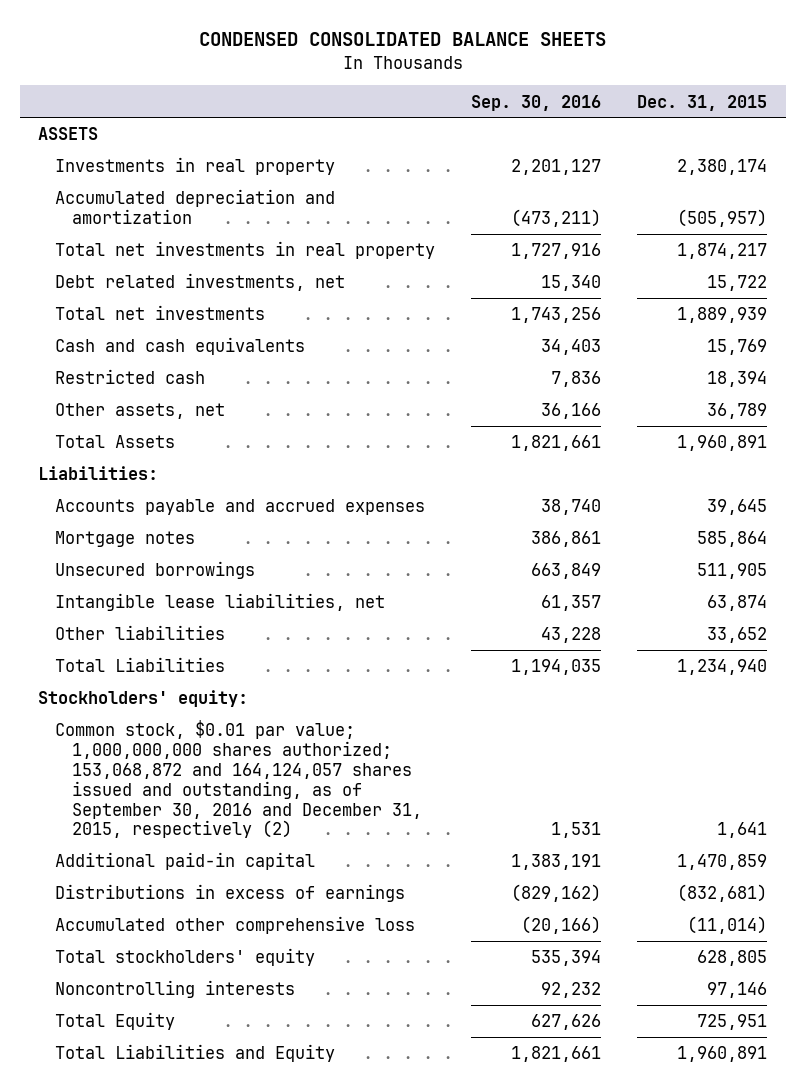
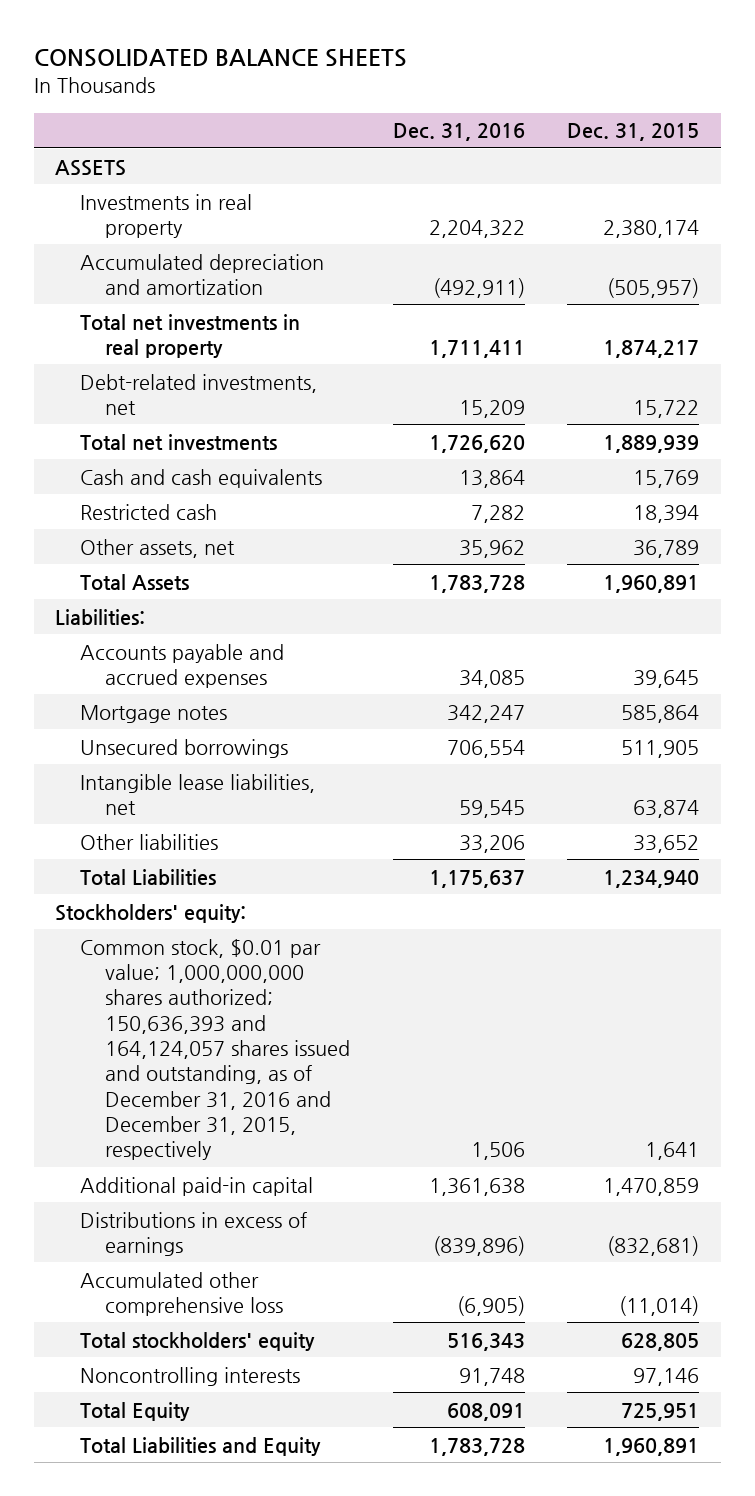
[198,32,606,47] CONDENSED CONSOLIDATED BALANCE SHEETS -> [33,49,407,68] CONSOLIDATED BALANCE SHEETS
[471,94,602,111] Sep. 30, 2016 -> none
none -> [392,123,525,142] Dec. 31, 2016
[55,273,346,292] Debt related investments, net -> [80,373,318,415] Debt-related investments, net
[55,720,422,839] Common stock, $0.01 par value; 1,000,000,000 shares authorized; 153,068,872 and 164,124,057 shares issued and outstanding, as of September 30, 2016 and December 31, 2015, respectively (2) -> [80,938,351,1161] Common stock, $0.01 par value; 1,000,000,000 shares authorized; 150,636,393 and 164,124,057 shares issued and outstanding, as of December 31, 2016 and December 31, 2015, respectively

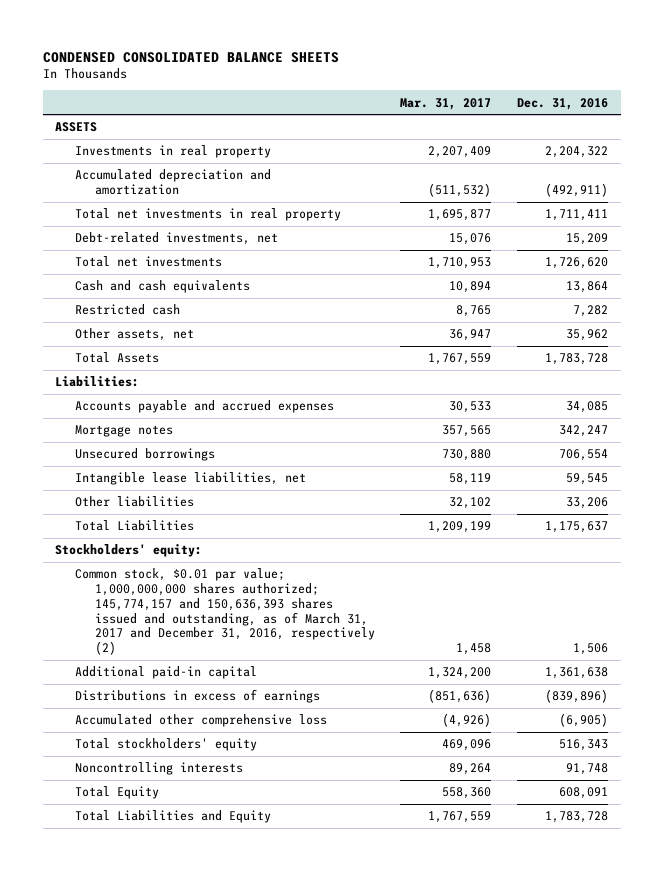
[33,49,407,68] CONSOLIDATED BALANCE SHEETS -> [42,51,339,63] CONDENSED CONSOLIDATED BALANCE SHEETS
[567,123,700,142] Dec. 31, 2015 -> none
none -> [400,97,492,110] Mar. 31, 2017
[80,938,351,1161] Common stock, $0.01 par value; 1,000,000,000 shares authorized; 150,636,393 and 164,124,057 shares issued and outstanding, as of December 31, 2016 and December 31, 2015, respectively -> [74,568,375,656] Common stock, $0.01 par value; 1,000,000,000 shares authorized; 145,774,157 and 150,636,393 shares issued and outstanding, as of March 31, 2017 and December 31, 2016, respectively (2)

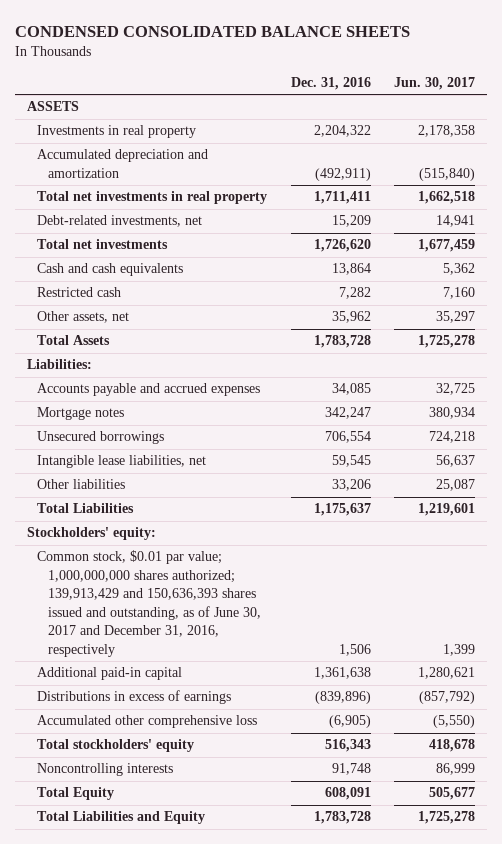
[400,97,492,110] Mar. 31, 2017 -> none
none -> [394,77,476,91] Jun. 30, 2017
[74,568,375,656] Common stock, $0.01 par value; 1,000,000,000 shares authorized; 145,774,157 and 150,636,393 shares issued and outstanding, as of March 31, 2017 and December 31, 2016, respectively (2) -> [37,550,261,657] Common stock, $0.01 par value; 1,000,000,000 shares authorized; 139,913,429 and 150,636,393 shares issued and outstanding, as of June 30, 2017 and December 31, 2016, respectively

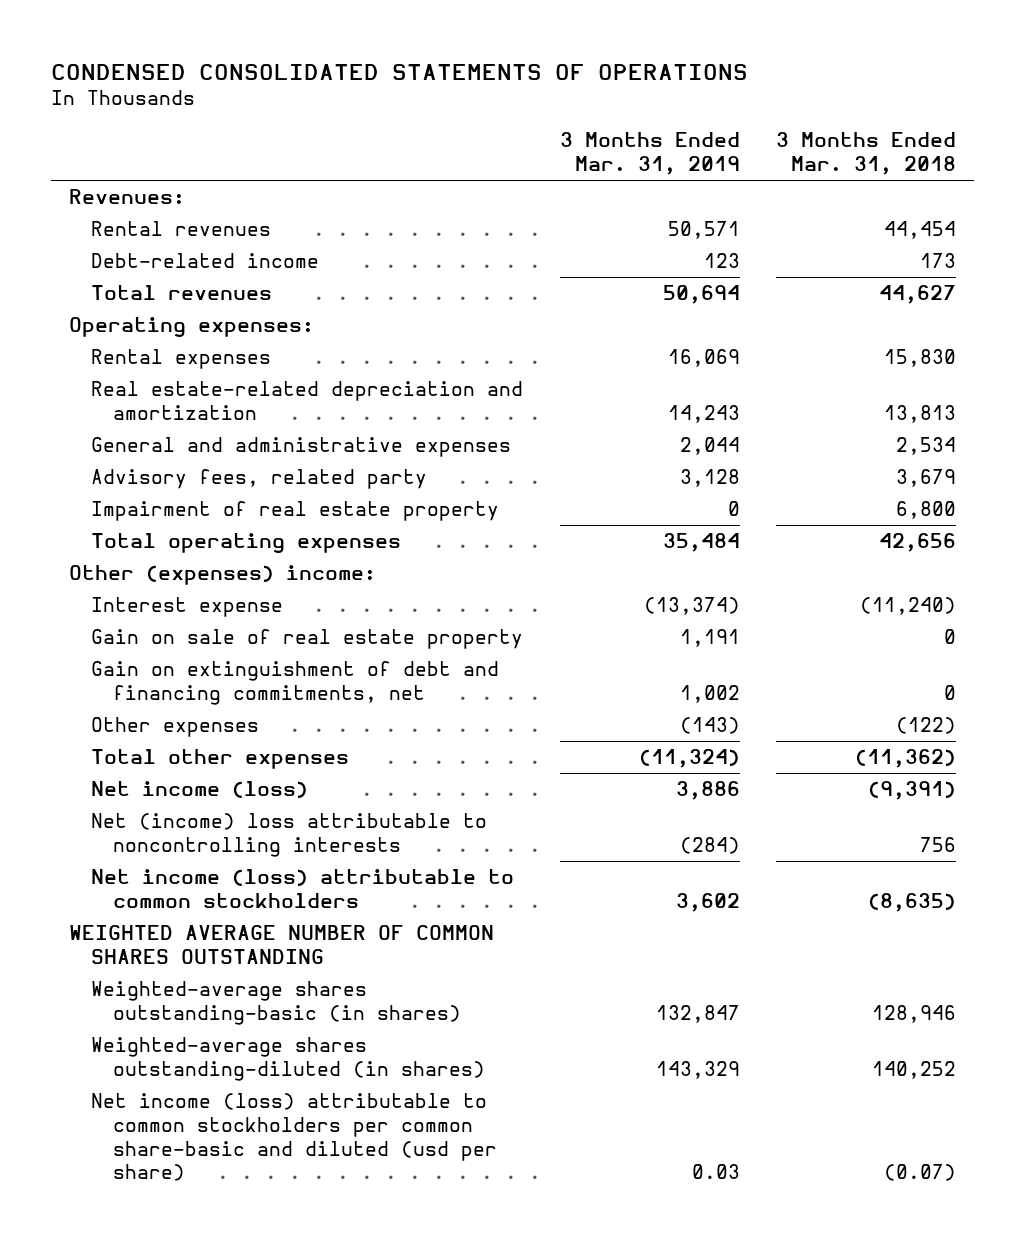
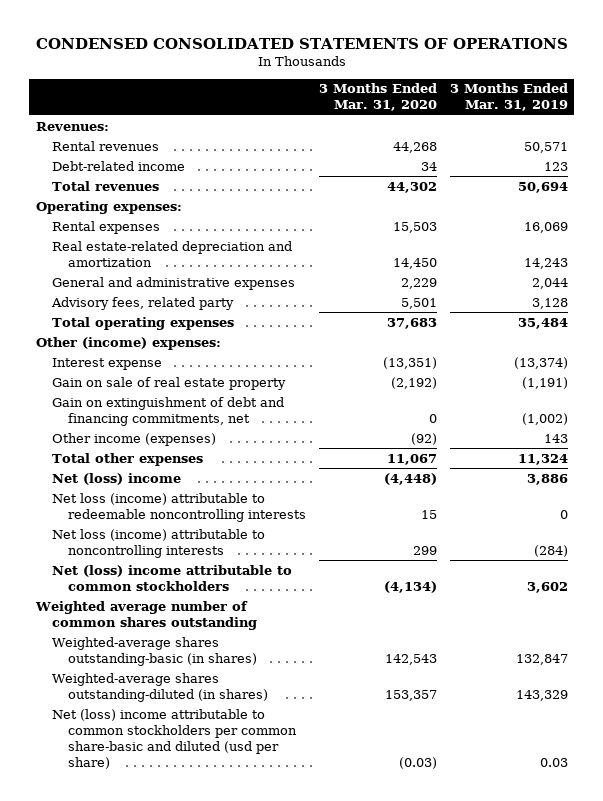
[776,132,957,176] 3 Months Ended Mar. 31, 2018 -> none
none -> [318,83,437,112] 3 Months Ended Mar. 31, 2020
[91,501,500,522] Impairment of real estate property -> none
[68,565,376,586] Other (expenses) income: -> [35,336,221,350] Other (income) expenses:
[679,629,740,648] 1,191 -> [521,376,568,389] (1,191)
[679,684,740,703] 1,002 -> [521,412,568,425] (1,002)
[91,717,260,738] Other expenses -> [51,432,216,446] Other income (expenses)
[679,717,740,735] (143) -> [543,433,568,443] 143
[638,749,740,769] (11,324) -> [517,453,568,465] 11,324
[91,781,309,799] Net income (loss) -> [51,472,181,485] Net (loss) income
none -> [51,492,307,522] Net loss (income) attributable to redeemable noncontrolling interests
[91,813,488,857] Net (income) loss attributable to noncontrolling interests -> [51,528,265,558] Net loss (income) attributable to noncontrolling interests
[91,869,515,908] Net income (loss) attributable to common stockholders -> [51,564,292,591] Net (loss) income attributable to common stockholders
[68,925,494,964] WEIGHTED AVERAGE NUMBER OF COMMON SHARES OUTSTANDING -> [34,600,257,630] Weighted average number of common shares outstanding
[91,1093,498,1182] Net income (loss) attributable to common stockholders per common share-basic and diluted (usd per share) -> [51,708,298,769] Net (loss) income attributable to common stockholders per common share-basic and diluted (usd per share)

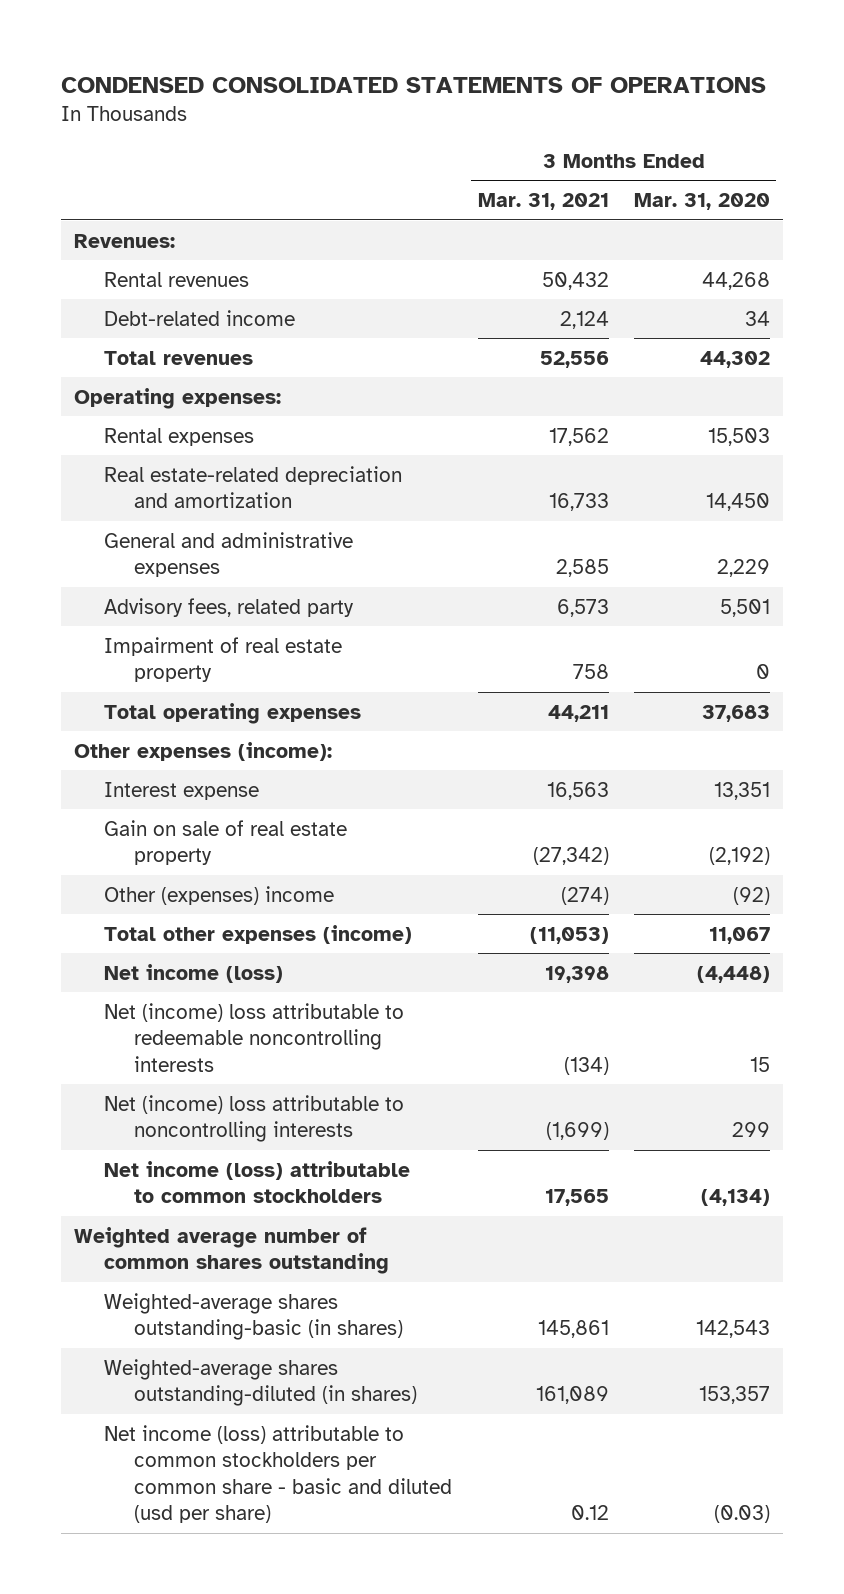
[449,83,568,112] 3 Months Ended Mar. 31, 2019 -> none
none -> [477,193,609,211] Mar. 31, 2021
none -> [103,636,342,683] Impairment of real estate property
[35,336,221,350] Other (income) expenses: -> [73,741,332,761] Other expenses (income):
[382,356,437,369] (13,351) -> [714,781,771,800] 13,351
[51,396,284,426] Gain on extinguishment of debt and financing commitments, net -> none
[51,432,216,446] Other income (expenses) -> [103,885,334,905] Other (expenses) income
[51,452,203,466] Total other expenses -> [103,924,412,944] Total other expenses (income)
[51,472,181,485] Net (loss) income -> [103,963,283,983] Net income (loss)
[51,492,307,522] Net loss (income) attributable to redeemable noncontrolling interests -> [103,1002,404,1072] Net (income) loss attributable to redeemable noncontrolling interests
[51,528,265,558] Net loss (income) attributable to noncontrolling interests -> [103,1094,404,1143] Net (income) loss attributable to noncontrolling interests
[51,564,292,591] Net (loss) income attributable to common stockholders -> [103,1160,410,1204] Net income (loss) attributable to common stockholders
[51,708,298,769] Net (loss) income attributable to common stockholders per common share-basic and diluted (usd per share) -> [103,1424,453,1524] Net income (loss) attributable to common stockholders per common share - basic and diluted (usd per share)

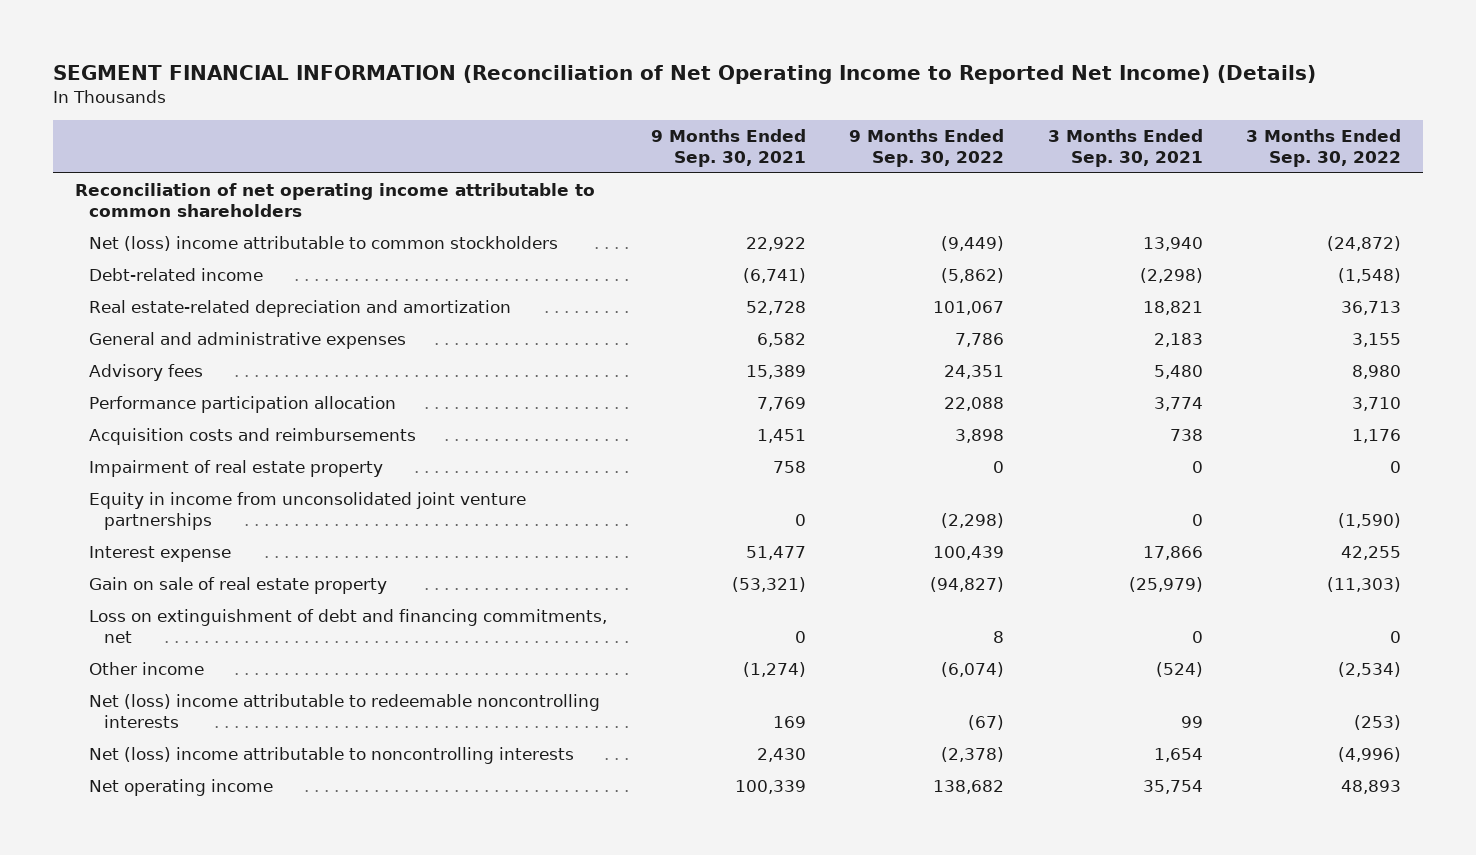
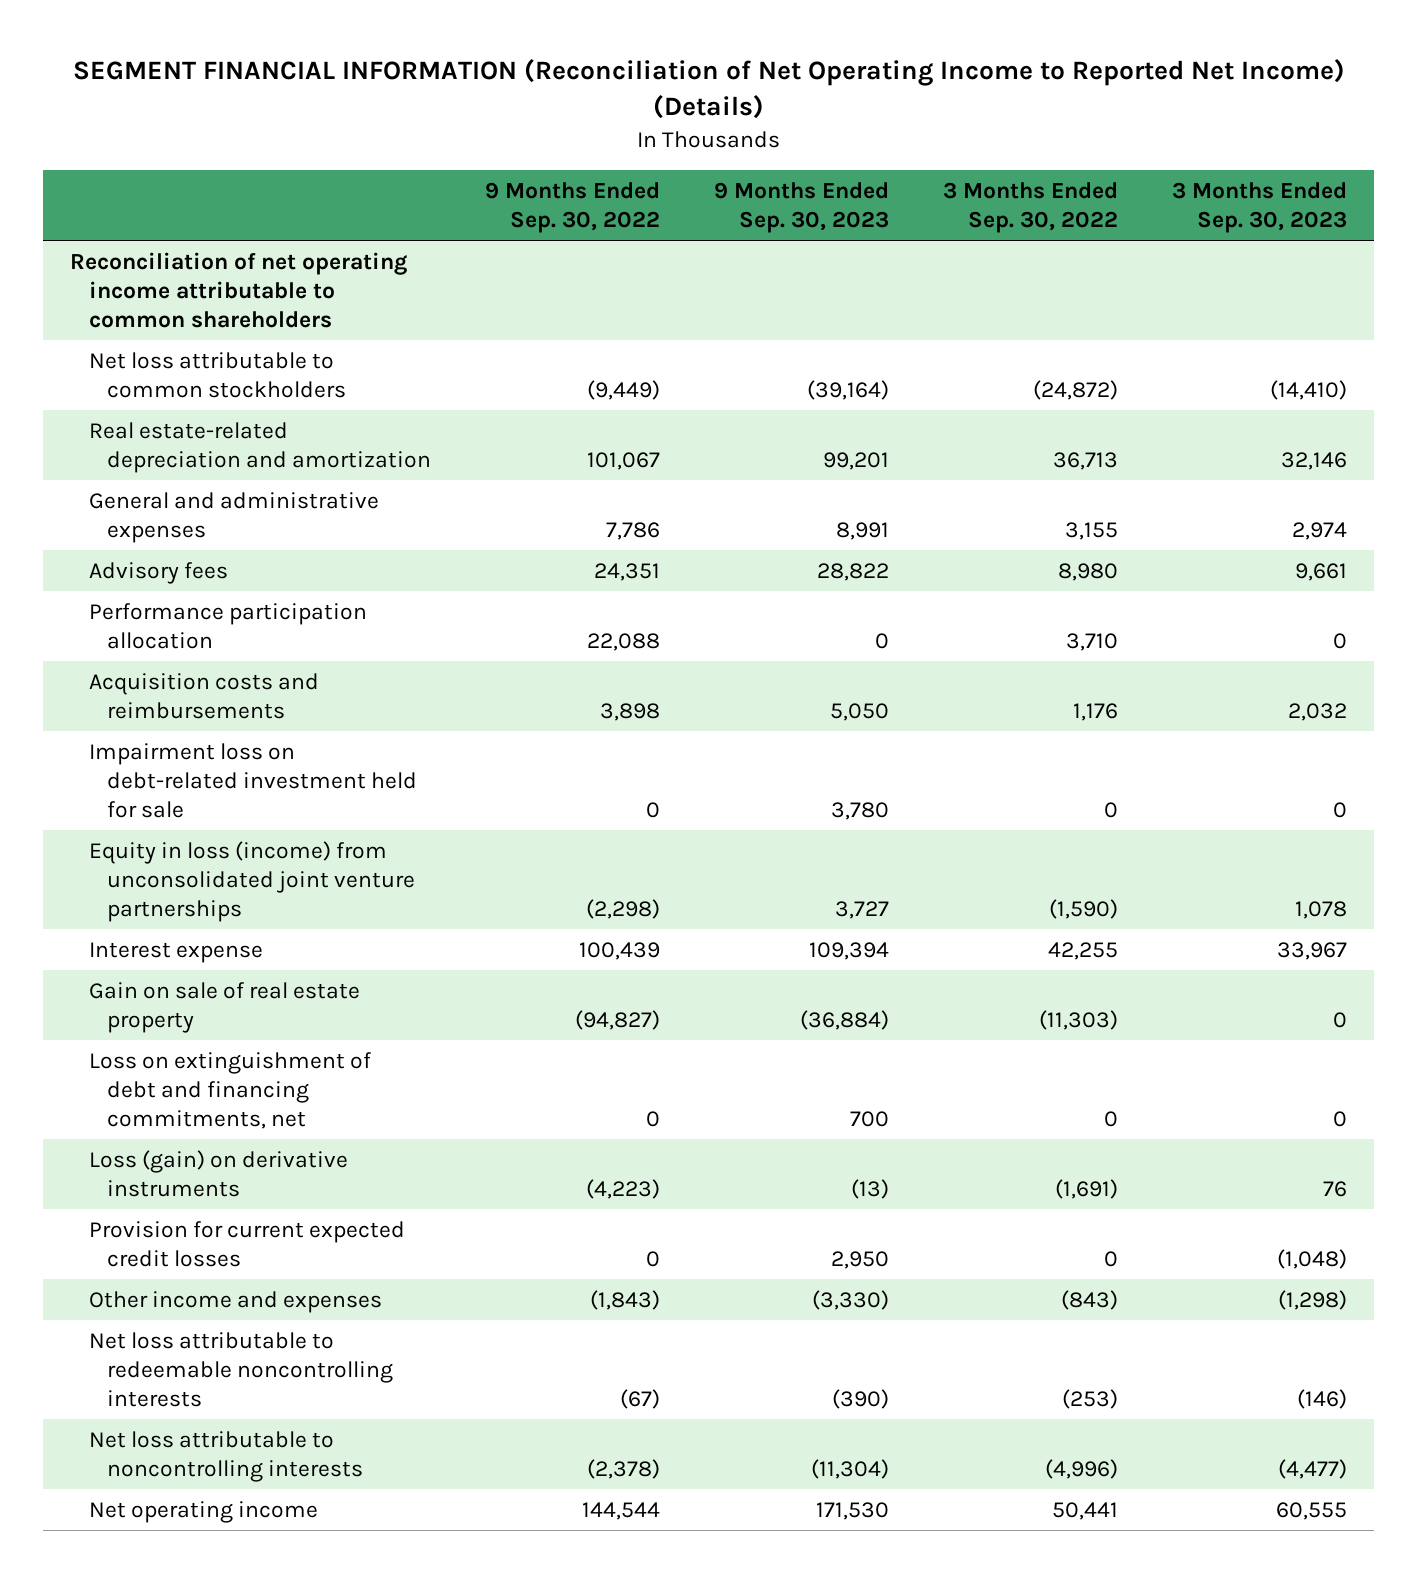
[650,128,806,168] 9 Months Ended Sep. 30, 2021 -> none
[1047,128,1203,168] 3 Months Ended Sep. 30, 2021 -> none
none -> [714,181,890,233] 9 Months Ended Sep. 30, 2023
none -> [1172,181,1348,233] 3 Months Ended Sep. 30, 2023
[89,268,264,282] Debt-related income -> none
[89,236,559,252] Net (loss) income attributable to common stockholders -> [88,351,347,398] Net loss attributable to common stockholders
[89,460,384,478] Impairment of real estate property -> none
none -> [88,742,418,818] Impairment loss on debt-related investment held for sale
[89,492,527,531] Equity in income from unconsolidated joint venture partnerships -> [88,840,416,922] Equity in loss (income) from unconsolidated joint venture partnerships
[993,631,1005,644] 8 -> [646,1110,661,1127] 0
none -> [88,1149,348,1197] Loss (gain) on derivative instruments
none -> [88,1220,405,1267] Provision for current expected credit losses
[89,662,205,676] Other income -> [88,1290,382,1313] Other income and expenses
[941,662,1005,678] (6,074) -> [590,1289,661,1310] (1,843)
[1337,662,1401,678] (2,534) -> [1061,1289,1119,1310] (843)
[89,694,601,729] Net (loss) income attributable to redeemable noncontrolling interests -> [88,1331,394,1407] Net loss attributable to redeemable noncontrolling interests
[89,747,575,765] Net (loss) income attributable to noncontrolling interests -> [88,1430,364,1482] Net loss attributable to noncontrolling interests
[933,780,1005,795] 138,682 -> [582,1501,661,1520] 144,544
[1340,780,1401,795] 48,893 -> [1052,1501,1119,1520] 50,441

